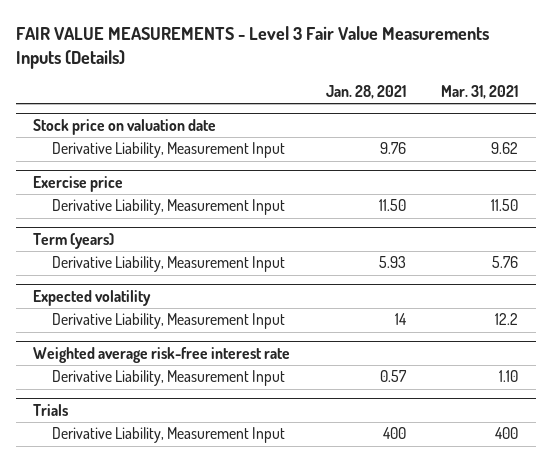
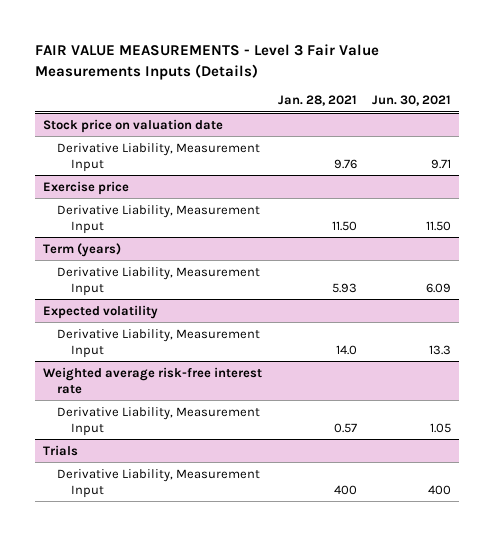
[440,85,518,100] Mar. 31, 2021 -> none
none -> [372,95,452,107] Jun. 30, 2021
[394,313,407,326] 14 -> [335,344,357,355] 14.0

